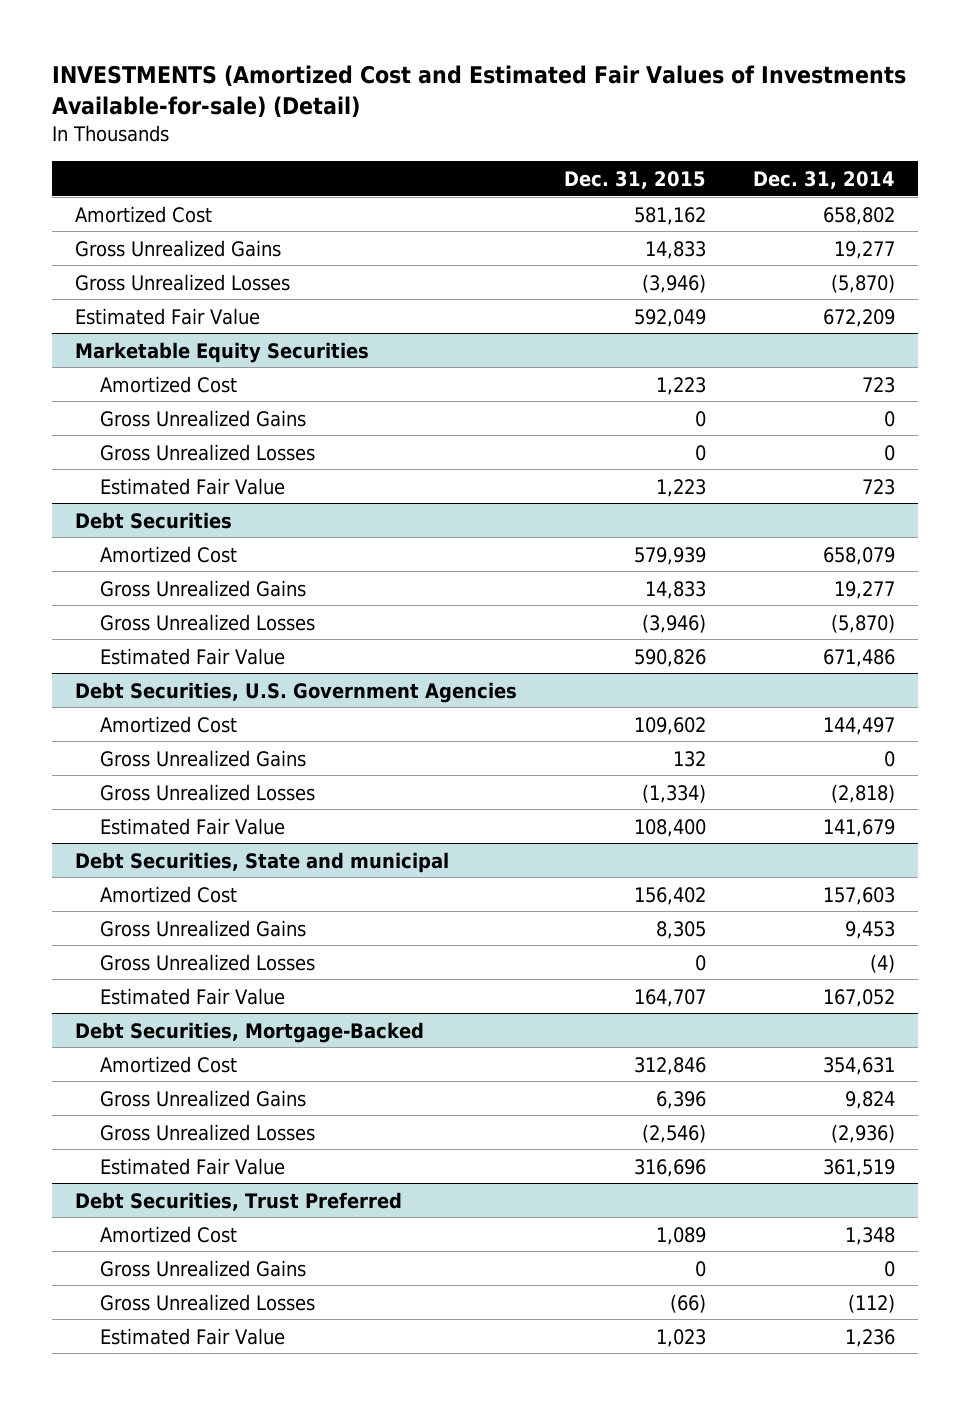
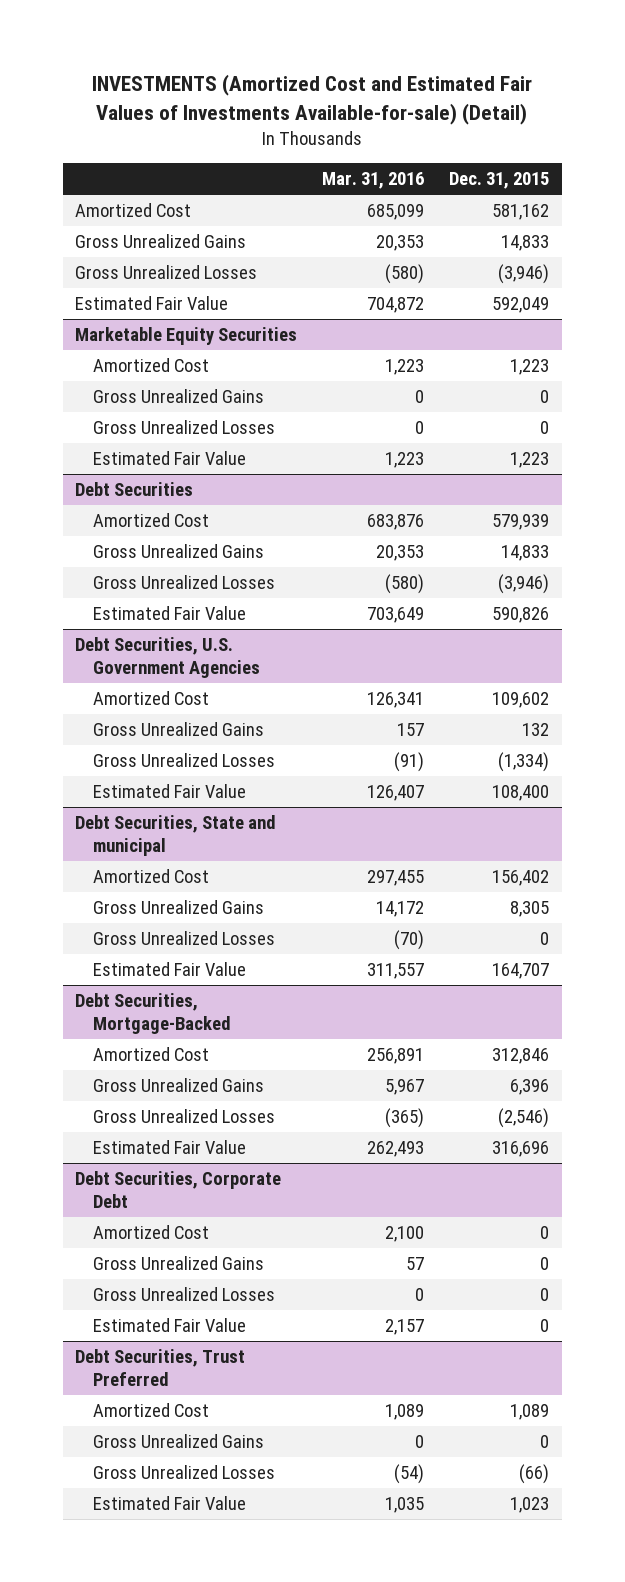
[752,170,895,189] Dec. 31, 2014 -> none
none -> [322,172,425,190] Mar. 31, 2016
none -> [75,1171,282,1208] Debt Securities, Corporate Debt
none -> [93,1225,210,1240] Amortized Cost
none -> [93,1256,265,1271] Gross Unrealized Gains
none -> [93,1287,276,1302] Gross Unrealized Losses
none -> [93,1318,247,1333] Estimated Fair Value

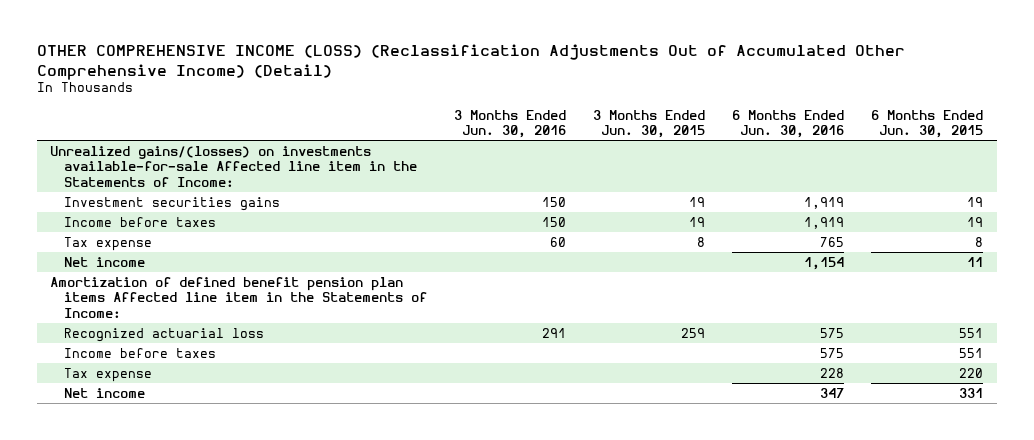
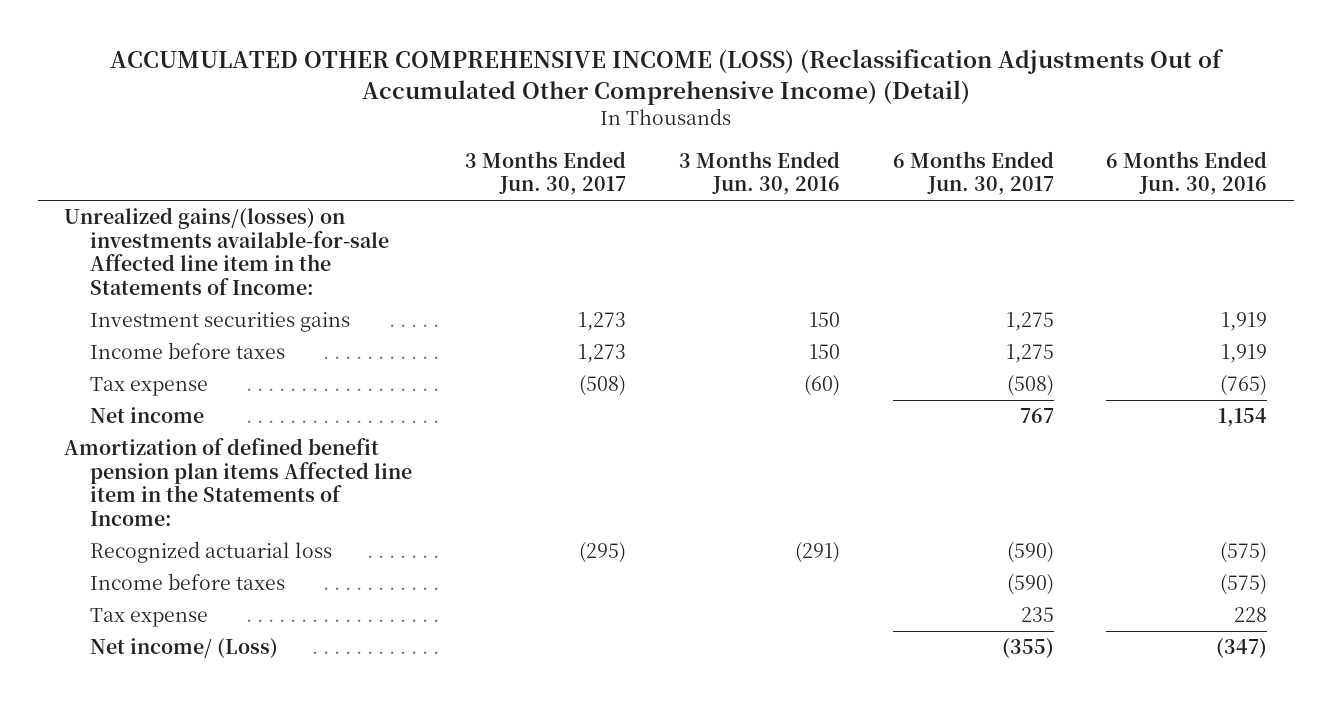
[36,44,905,80] OTHER COMPREHENSIVE INCOME (LOSS) (Reclassification Adjustments Out of Accumulated Other Comprehensive Income) (Detail) -> [109,49,1224,105] ACCUMULATED OTHER COMPREHENSIVE INCOME (LOSS) (Reclassification Adjustments Out of Accumulated Other Comprehensive Income) (Detail)
[593,109,706,139] 3 Months Ended Jun. 30, 2015 -> none
[871,109,984,139] 6 Months Ended Jun. 30, 2015 -> none
none -> [465,150,627,196] 3 Months Ended Jun. 30, 2017
none -> [892,150,1054,196] 6 Months Ended Jun. 30, 2017
[550,236,567,247] 60 -> [803,375,840,397] (60)
[820,236,845,247] 765 -> [1220,375,1268,397] (765)
[542,327,567,338] 291 -> [794,542,840,564] (291)
[820,327,845,338] 575 -> [1220,542,1268,564] (575)
[820,347,845,358] 575 -> [1220,574,1268,596] (575)
[64,387,146,398] Net income -> [90,638,279,659] Net income/ (Loss)
[820,387,845,398] 347 -> [1216,638,1268,659] (347)

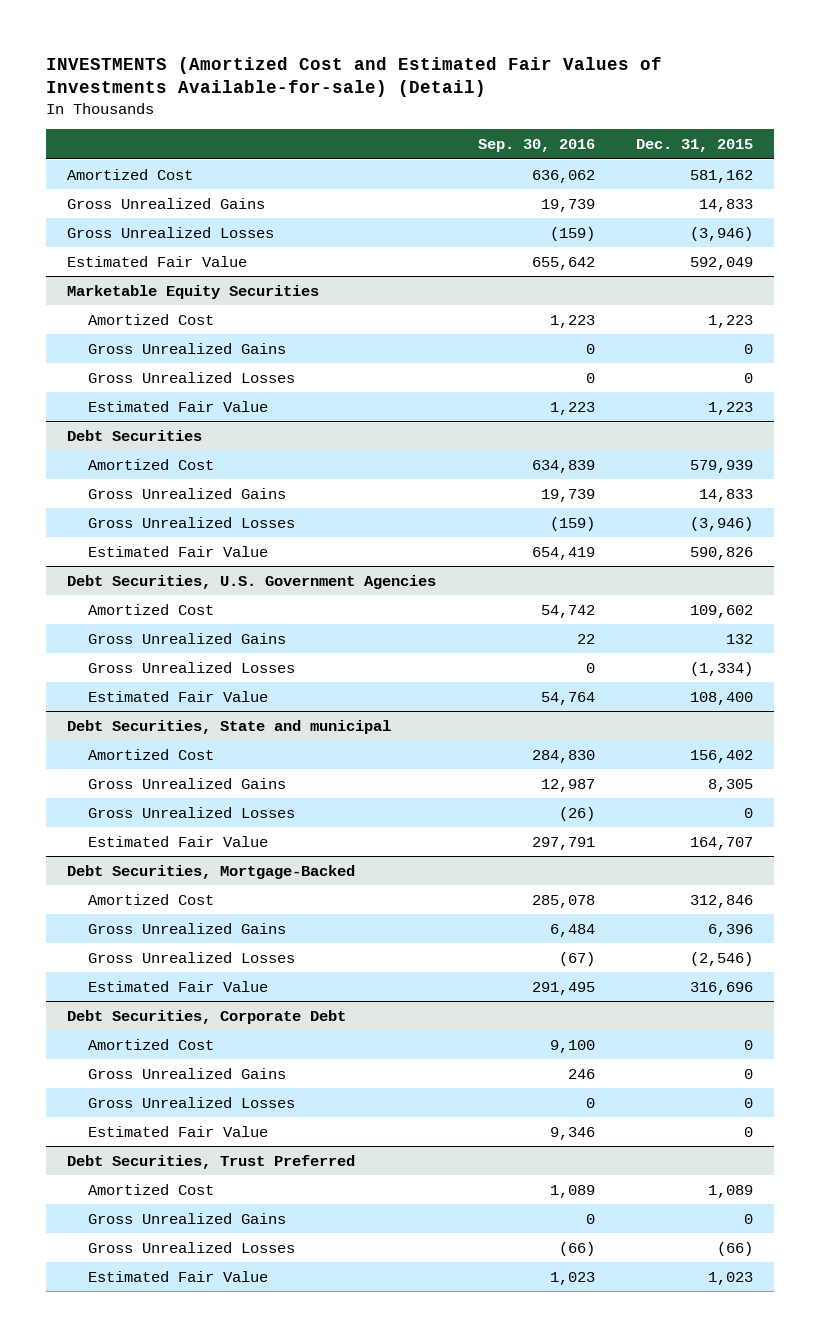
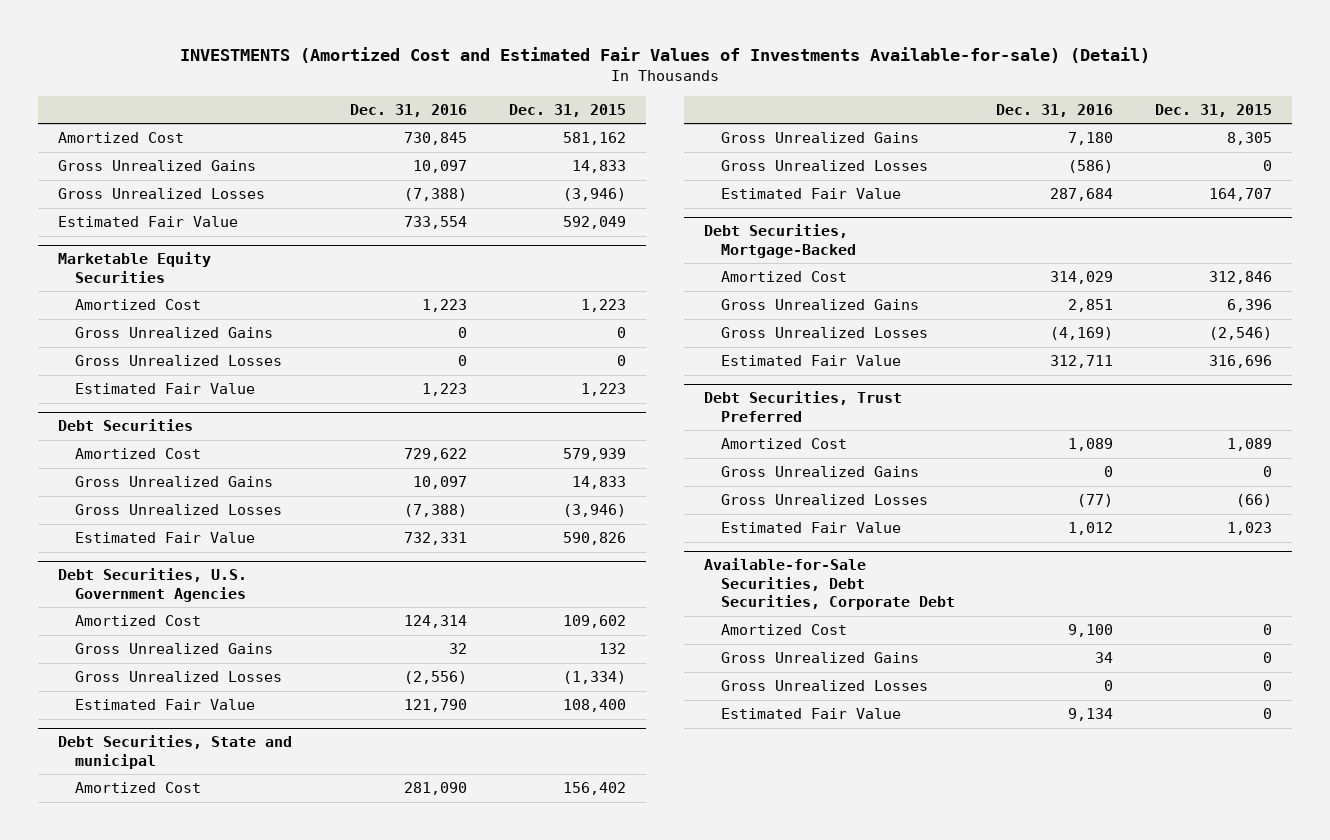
[477,138,595,152] Sep. 30, 2016 -> none
none -> [350,103,468,117] Dec. 31, 2016
[66,1009,346,1024] Debt Securities, Corporate Debt -> none
[87,1038,214,1050] Amortized Cost -> none
[87,1067,286,1079] Gross Unrealized Gains -> none
[87,1096,295,1108] Gross Unrealized Losses -> none
[87,1125,268,1137] Estimated Fair Value -> none
none -> [704,558,956,611] Available-for-Sale Securities, Debt Securities, Corporate Debt
none -> [721,624,848,636] Amortized Cost
none -> [721,652,920,664] Gross Unrealized Gains
none -> [721,680,929,692] Gross Unrealized Losses
none -> [721,708,902,720] Estimated Fair Value

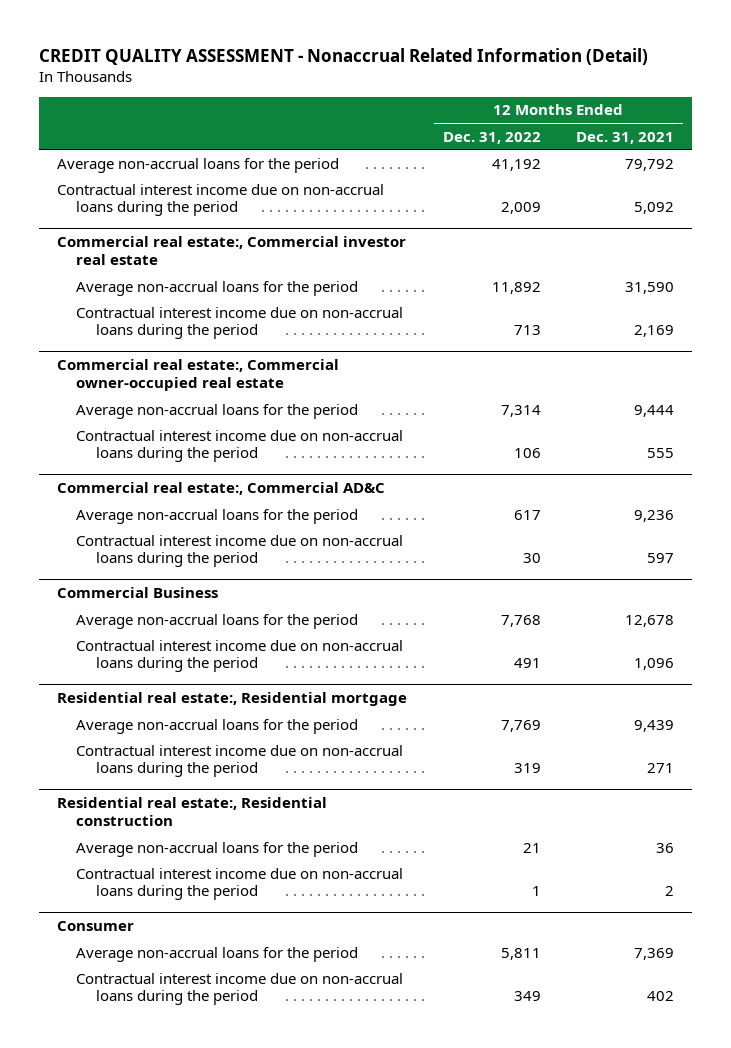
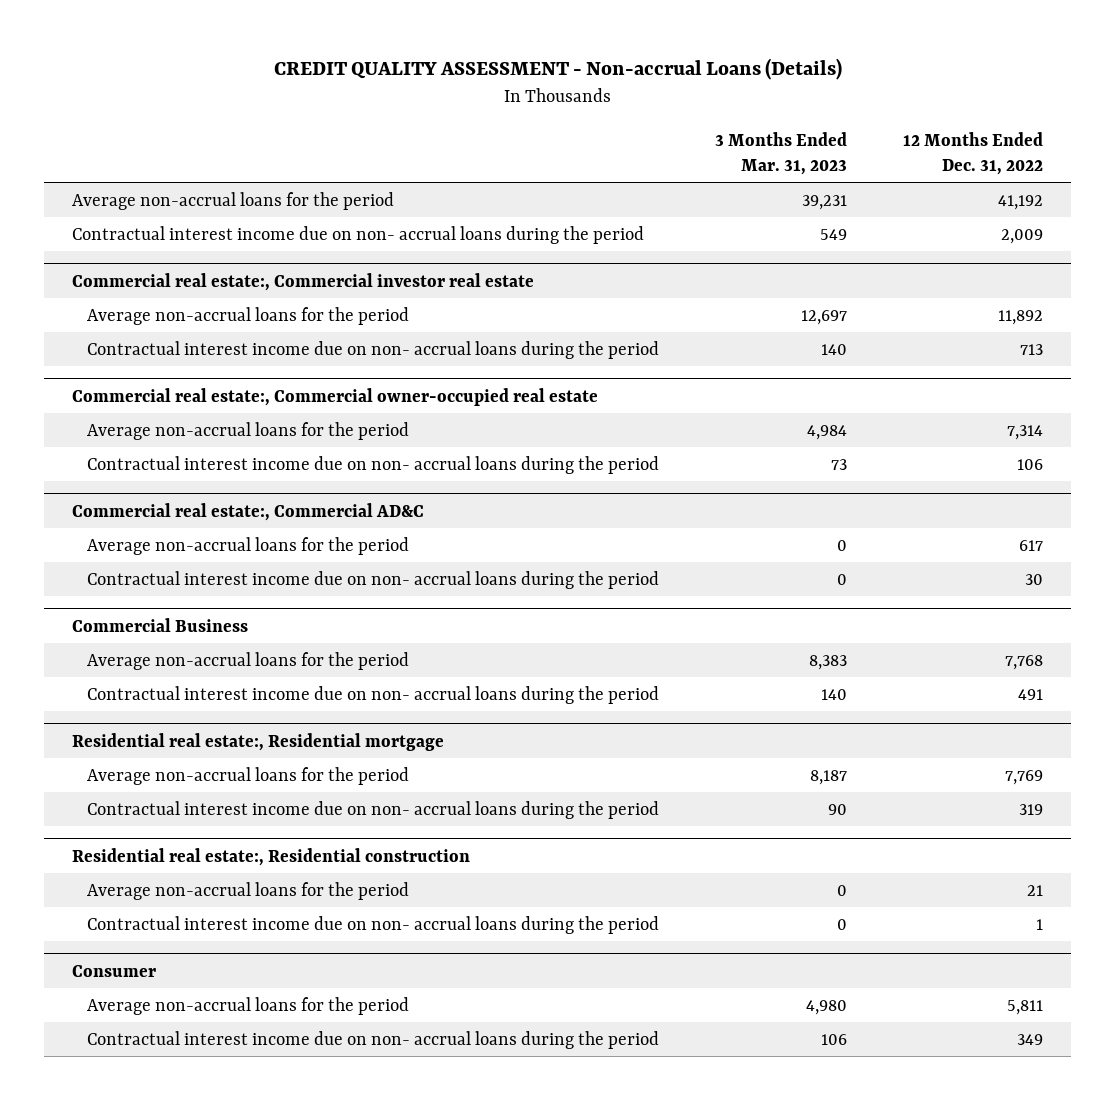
[38,47,648,65] CREDIT QUALITY ASSESSMENT - Nonaccrual Related Information (Detail) -> [273,58,842,81] CREDIT QUALITY ASSESSMENT - Non-accrual Loans (Details)
[576,131,675,144] Dec. 31, 2021 -> none
none -> [715,131,848,175] 3 Months Ended Mar. 31, 2023
[56,183,384,217] Contractual interest income due on non-accrual loans during the period -> [71,225,644,244] Contractual interest income due on non- accrual loans during the period
[76,306,404,340] Contractual interest income due on non-accrual loans during the period -> [86,340,659,359] Contractual interest income due on non- accrual loans during the period
[76,429,404,463] Contractual interest income due on non-accrual loans during the period -> [86,455,659,474] Contractual interest income due on non- accrual loans during the period
[76,534,404,568] Contractual interest income due on non-accrual loans during the period -> [86,570,659,589] Contractual interest income due on non- accrual loans during the period
[76,639,404,673] Contractual interest income due on non-accrual loans during the period -> [86,685,659,704] Contractual interest income due on non- accrual loans during the period
[76,744,404,778] Contractual interest income due on non-accrual loans during the period -> [86,800,659,819] Contractual interest income due on non- accrual loans during the period
[76,867,404,901] Contractual interest income due on non-accrual loans during the period -> [86,915,659,934] Contractual interest income due on non- accrual loans during the period
[76,972,404,1006] Contractual interest income due on non-accrual loans during the period -> [86,1030,659,1049] Contractual interest income due on non- accrual loans during the period

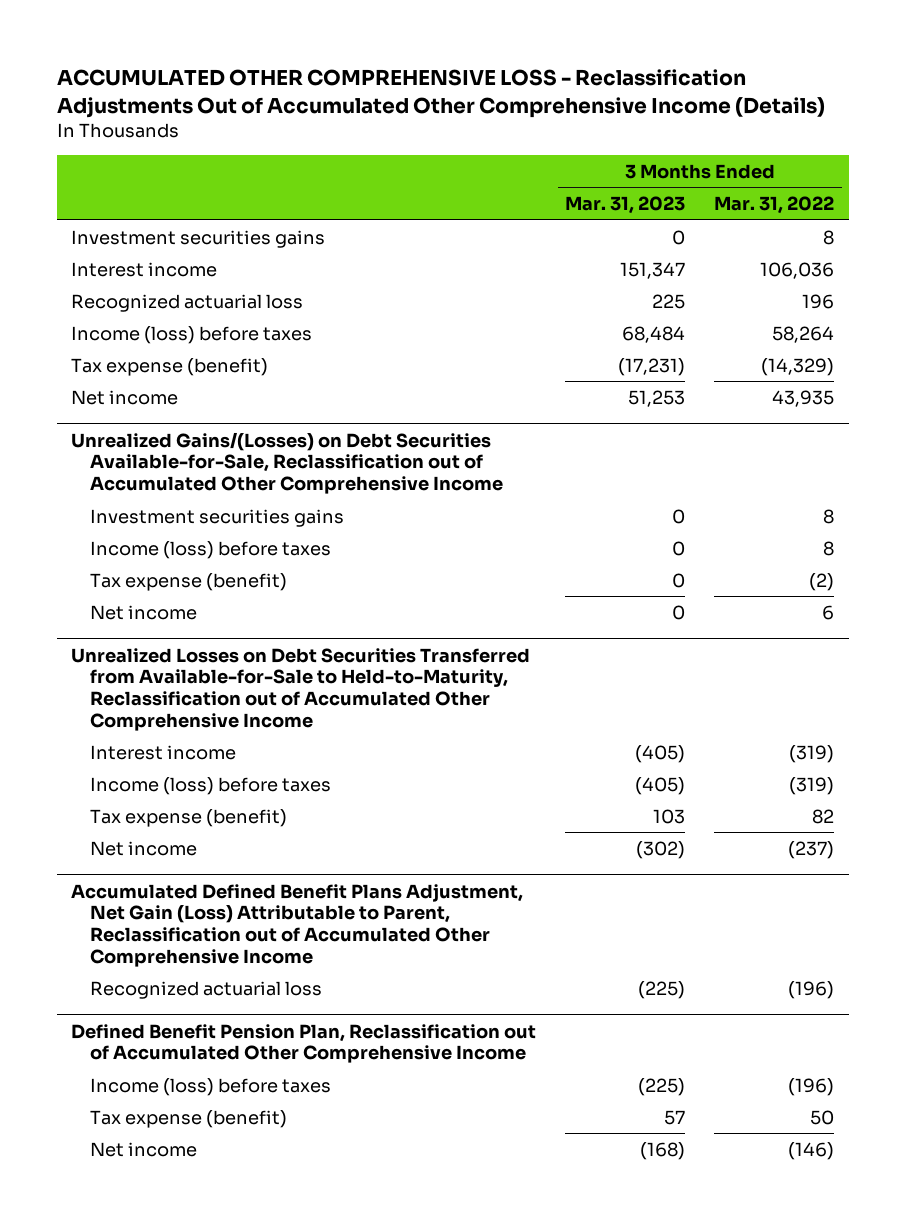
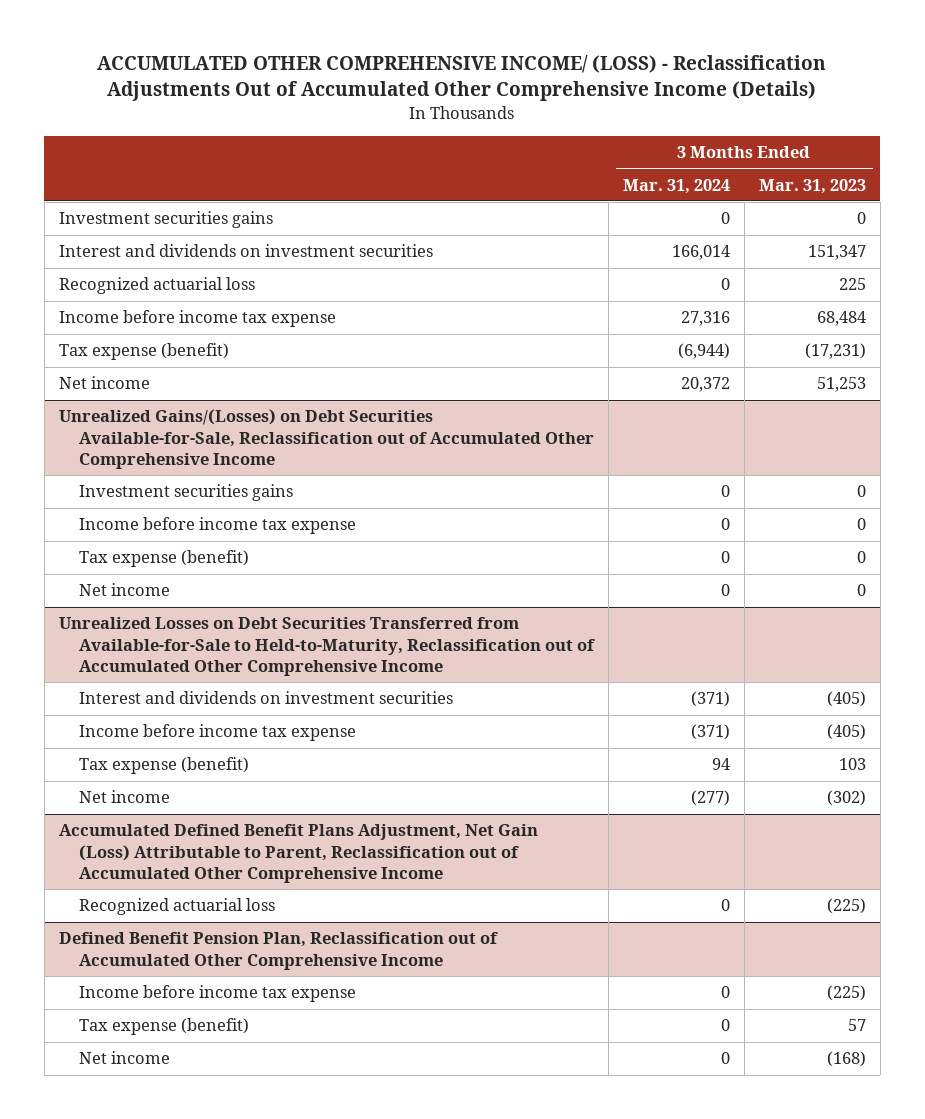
[56,68,825,118] ACCUMULATED OTHER COMPREHENSIVE LOSS - Reclassification Adjustments Out of Accumulated Other Comprehensive Income (Details) -> [97,55,827,102] ACCUMULATED OTHER COMPREHENSIVE INCOME/ (LOSS) - Reclassification Adjustments Out of Accumulated Other Comprehensive Income (Details)
[714,196,835,215] Mar. 31, 2022 -> none
none -> [622,178,730,194] Mar. 31, 2024
[71,261,218,277] Interest income -> [58,244,433,258] Interest and dividends on investment securities
[71,325,313,344] Income (loss) before taxes -> [58,310,336,328] Income before income tax expense
[89,540,331,559] Income (loss) before taxes -> [79,517,357,535] Income before income tax expense
[89,744,236,760] Interest income -> [79,691,454,705] Interest and dividends on investment securities
[89,776,331,795] Income (loss) before taxes -> [79,724,357,742] Income before income tax expense
[89,1077,331,1096] Income (loss) before taxes -> [79,985,357,1003] Income before income tax expense

